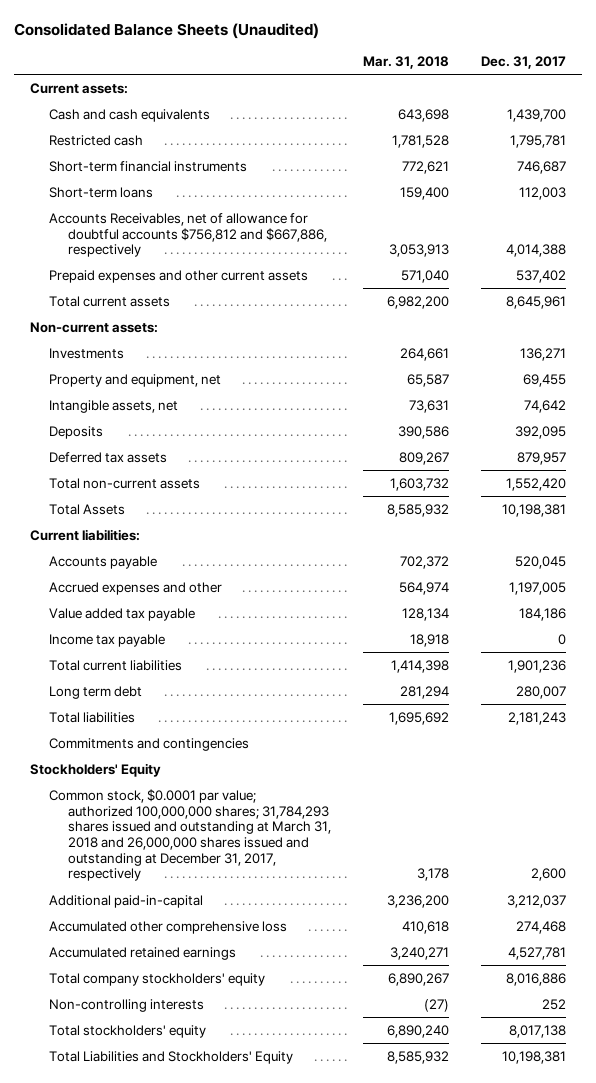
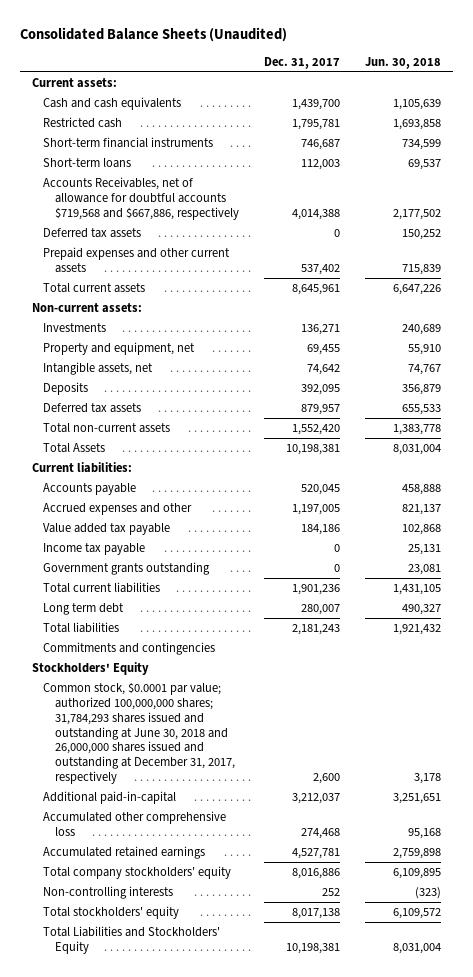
[363,56,450,70] Mar. 31, 2018 -> none
none -> [364,56,441,69] Jun. 30, 2018
[48,212,327,258] Accounts Receivables, net of allowance for doubtful accounts $756,812 and $667,886, respectively -> [43,177,239,220] Accounts Receivables, net of allowance for doubtful accounts $719,568 and $667,886, respectively
none -> [43,228,142,239] Deferred tax assets
none -> [43,562,211,576] Government grants outstanding
[48,788,331,882] Common stock, $0.0001 par value; authorized 100,000,000 shares; 31,784,293 shares issued and outstanding at March 31, 2018 and 26,000,000 shares issued and outstanding at December 31, 2017, respectively -> [43,682,235,785] Common stock, $0.0001 par value; authorized 100,000,000 shares; 31,784,293 shares issued and outstanding at June 30, 2018 and 26,000,000 shares issued and outstanding at December 31, 2017, respectively

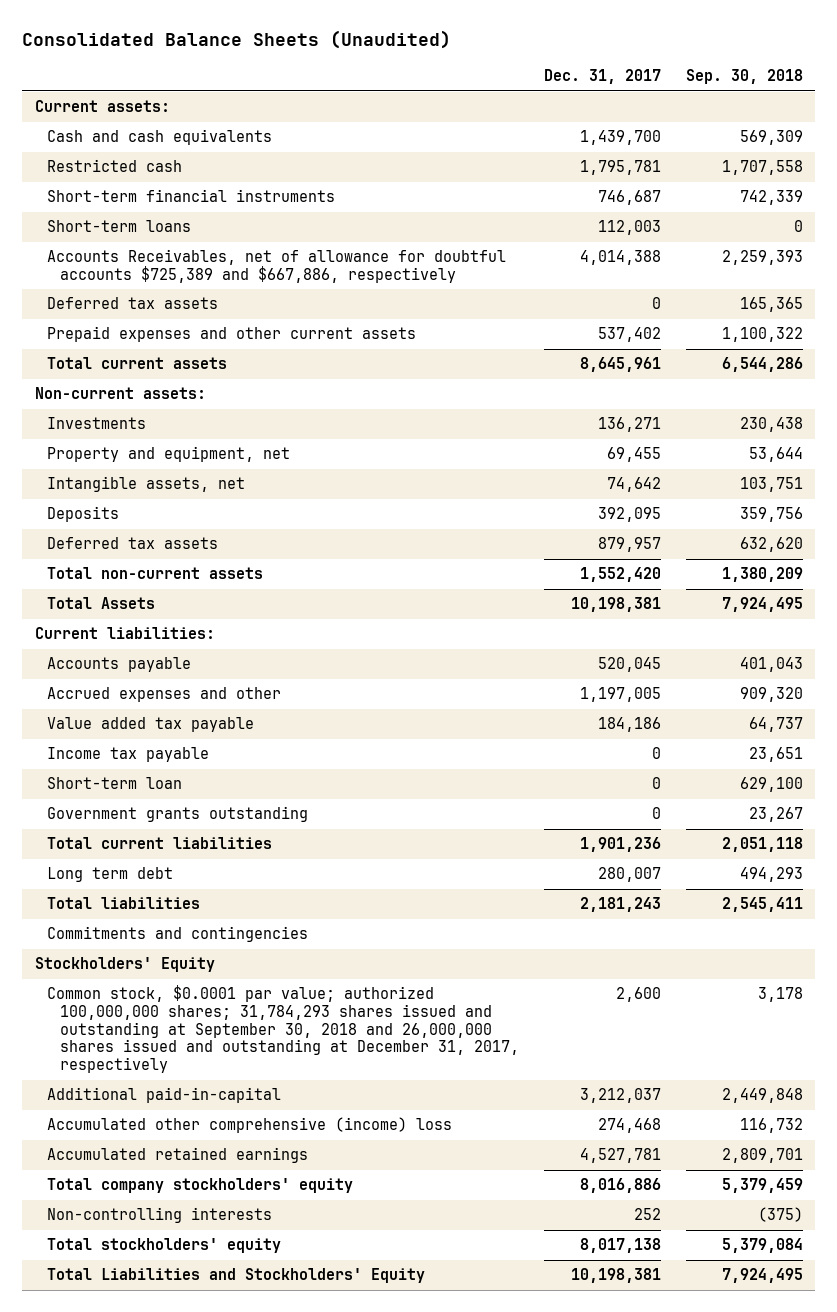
[364,56,441,69] Jun. 30, 2018 -> none
none -> [685,69,803,85] Sep. 30, 2018
[43,177,239,220] Accounts Receivables, net of allowance for doubtful accounts $719,568 and $667,886, respectively -> [47,249,507,284] Accounts Receivables, net of allowance for doubtful accounts $725,389 and $667,886, respectively
none -> [47,777,183,790] Short-term loan
[43,682,235,785] Common stock, $0.0001 par value; authorized 100,000,000 shares; 31,784,293 shares issued and outstanding at June 30, 2018 and 26,000,000 shares issued and outstanding at December 31, 2017, respectively -> [47,985,520,1074] Common stock, $0.0001 par value; authorized 100,000,000 shares; 31,784,293 shares issued and outstanding at September 30, 2018 and 26,000,000 shares issued and outstanding at December 31, 2017, respectively
[43,811,227,837] Accumulated other comprehensive loss -> [47,1117,453,1134] Accumulated other comprehensive (income) loss

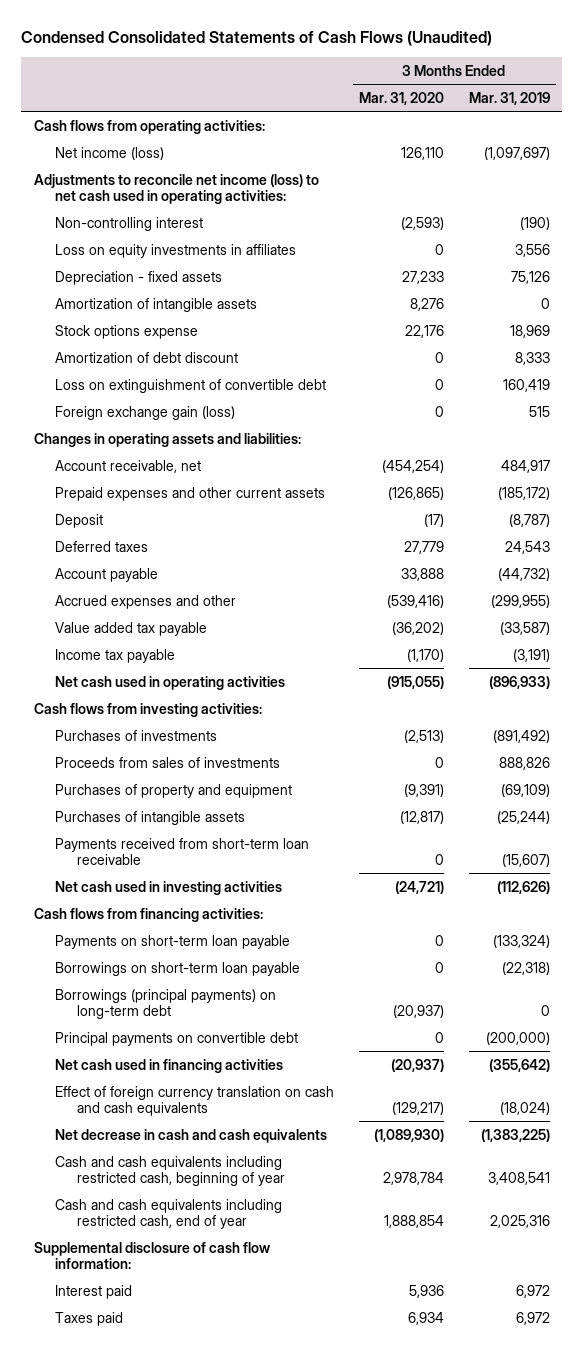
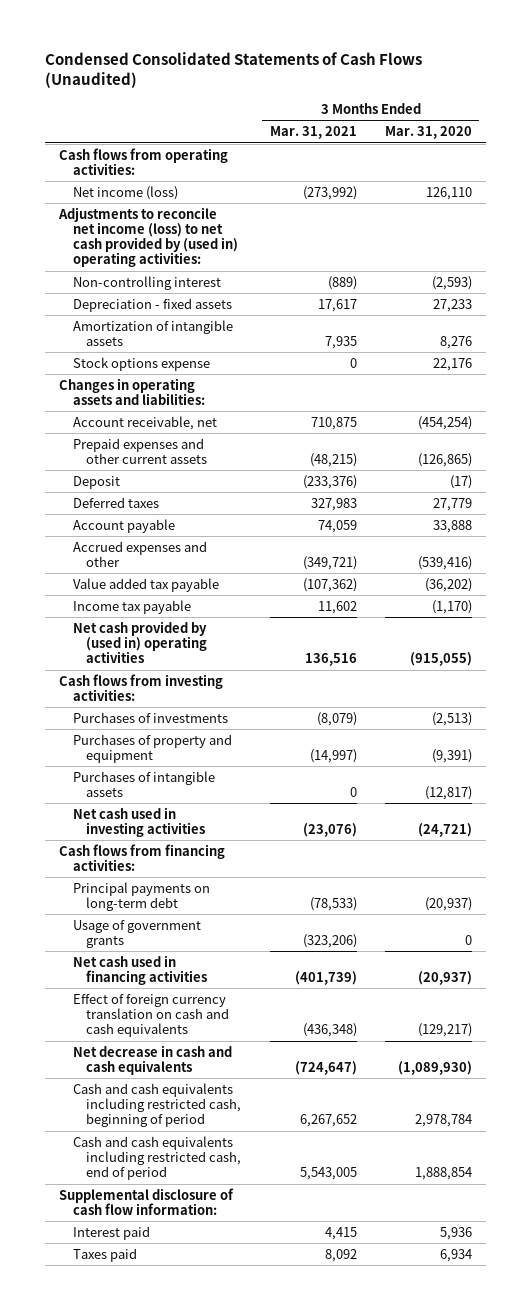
[468,91,550,105] Mar. 31, 2019 -> none
none -> [269,126,357,140] Mar. 31, 2021
[33,173,319,205] Adjustments to reconcile net income (loss) to net cash used in operating activities: -> [58,206,238,268] Adjustments to reconcile net income (loss) to net cash provided by (used in) operating activities:
[55,243,297,258] Loss on equity investments in affiliates -> none
[55,351,239,363] Amortization of debt discount -> none
[55,378,327,393] Loss on extinguishment of convertible debt -> none
[55,405,236,420] Foreign exchange gain (loss) -> none
[55,675,286,690] Net cash used in operating activities -> [72,620,208,664] Net cash provided by (used in) operating activities
[55,756,281,768] Proceeds from sales of investments -> none
[55,837,310,866] Payments received from short-term loan receivable -> none
[55,934,291,949] Payments on short-term loan payable -> none
[55,961,301,976] Borrowings on short-term loan payable -> none
[55,1031,299,1046] Principal payments on convertible debt -> none
[55,988,277,1020] Borrowings (principal payments) on long-term debt -> [72,881,210,912] Principal payments on long-term debt
none -> [72,919,201,949] Usage of government grants
[55,1155,285,1187] Cash and cash equivalents including restricted cash, beginning of year -> [72,1082,242,1128] Cash and cash equivalents including restricted cash, beginning of period
[55,1198,283,1230] Cash and cash equivalents including restricted cash, end of year -> [72,1135,242,1181] Cash and cash equivalents including restricted cash, end of period

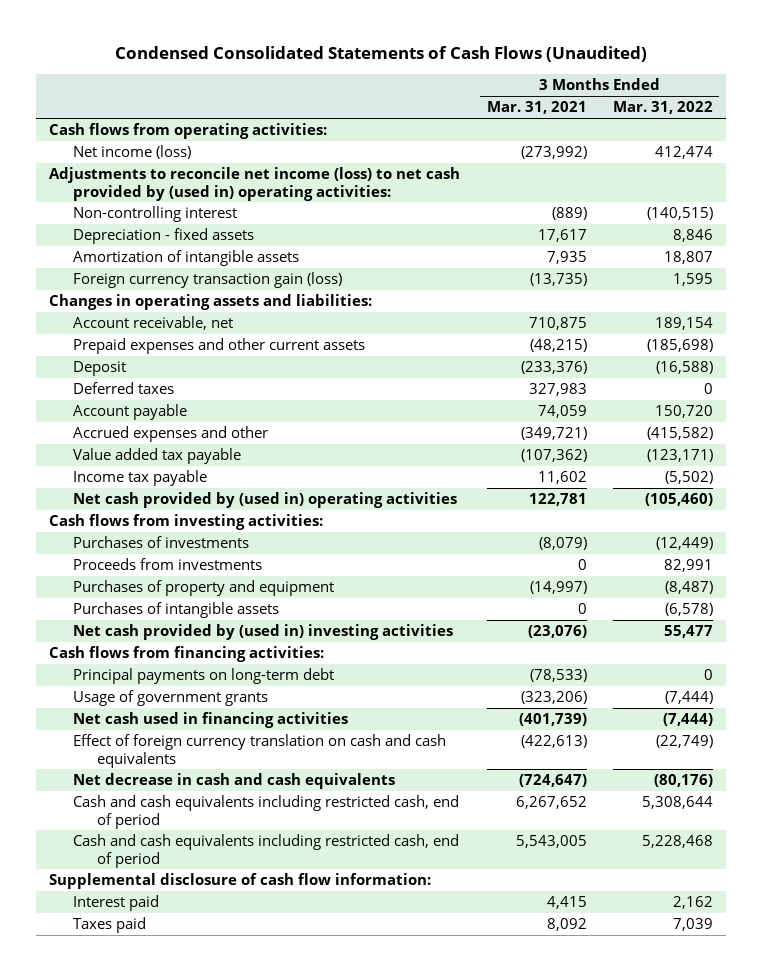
[384,126,472,140] Mar. 31, 2020 -> none
none -> [612,101,713,115] Mar. 31, 2022
[72,356,210,371] Stock options expense -> none
none -> [72,272,342,289] Foreign currency transaction gain (loss)
[304,653,357,667] 136,516 -> [528,493,587,507] 122,781
none -> [72,558,262,571] Proceeds from investments
[72,806,206,838] Net cash used in investing activities -> [72,624,453,641] Net cash provided by (used in) investing activities
[302,1023,357,1038] (436,348) -> [520,735,587,749] (422,613)
[72,1082,242,1128] Cash and cash equivalents including restricted cash, beginning of period -> [72,795,459,829] Cash and cash equivalents including restricted cash, end of period

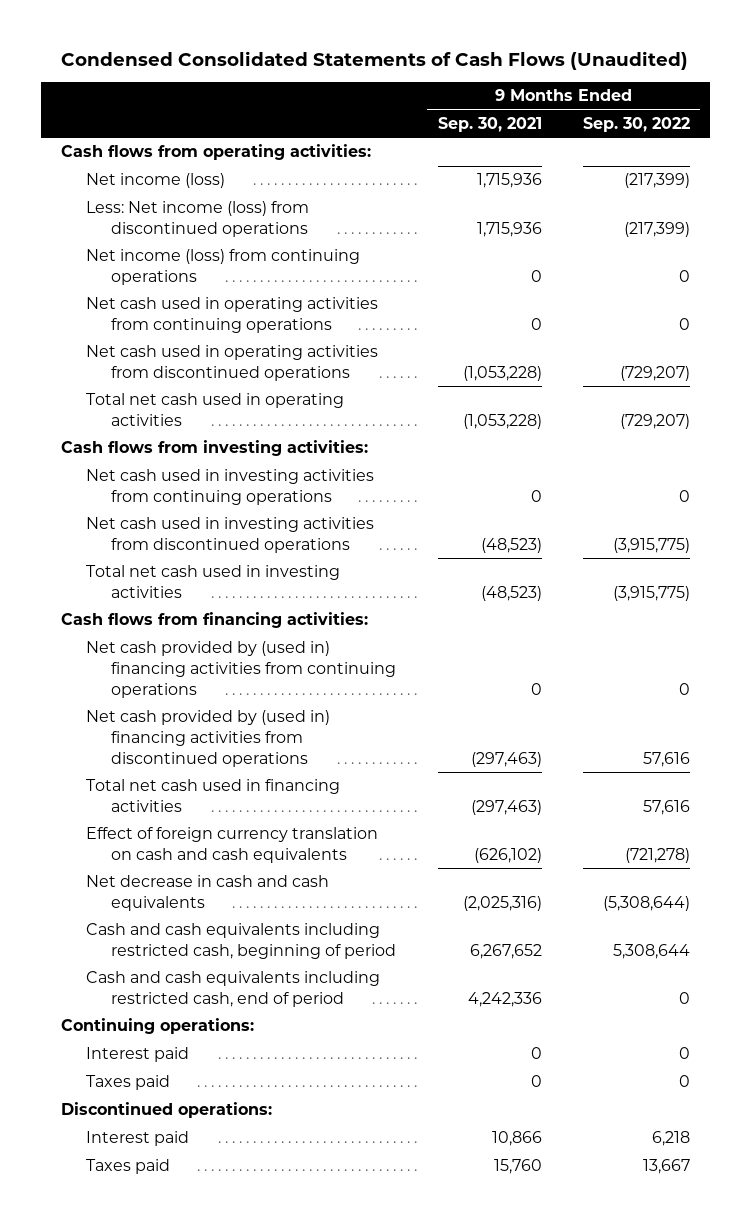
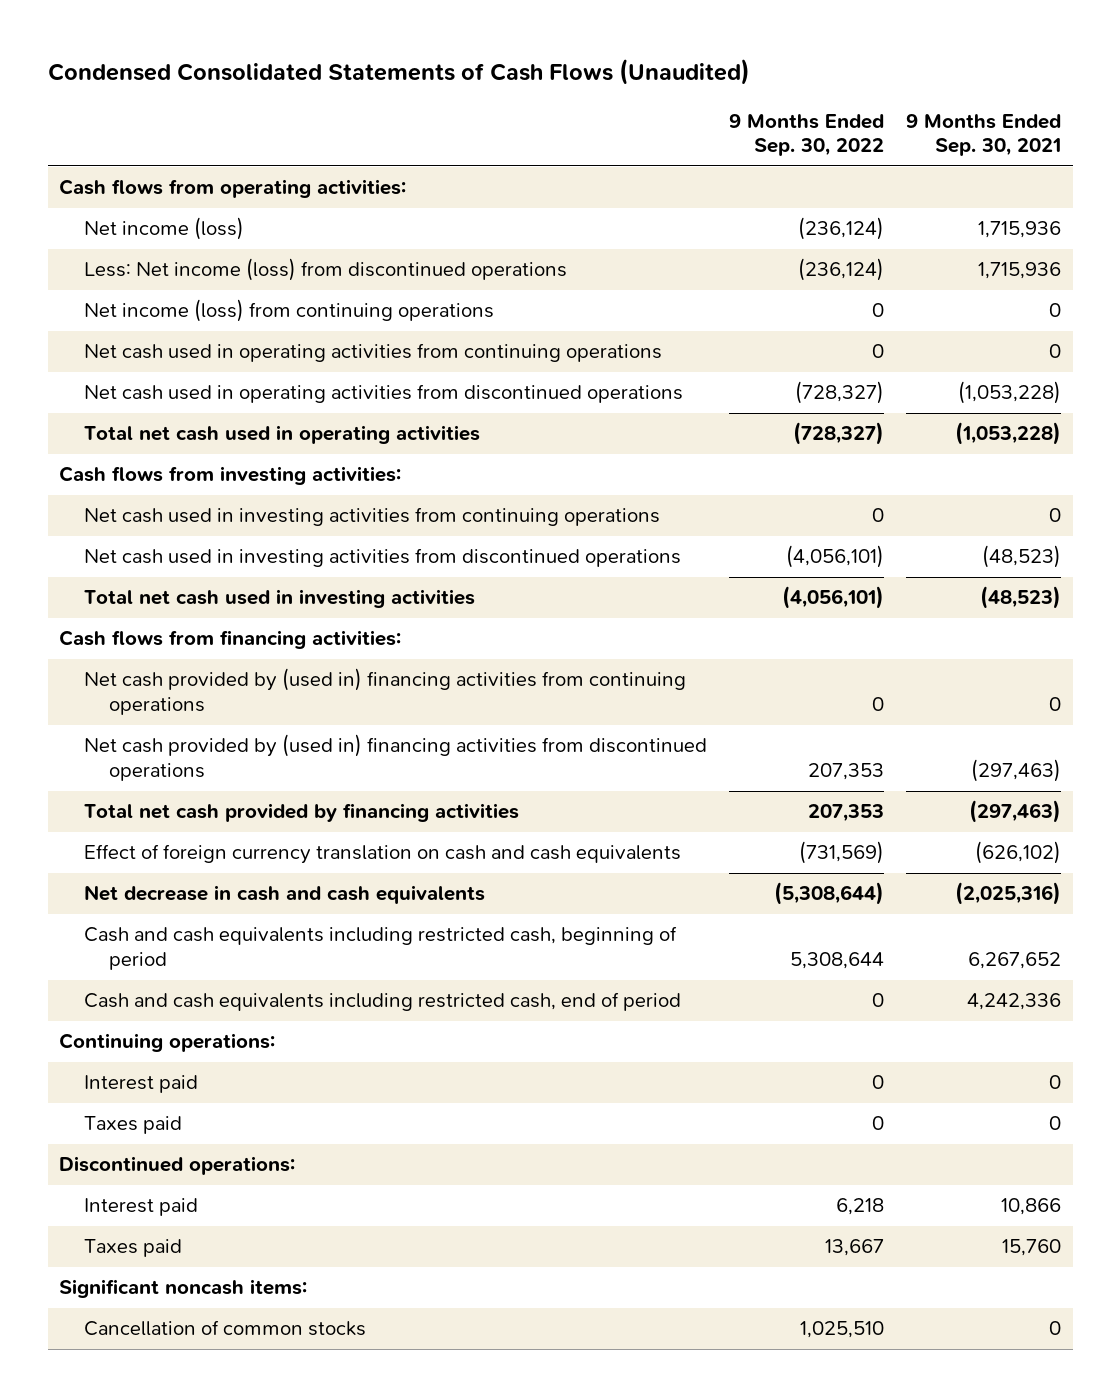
[623,173,690,189] (217,399) -> [798,217,885,241] (236,124)
[623,222,690,238] (217,399) -> [798,258,885,282] (236,124)
[619,366,690,382] (729,207) -> [795,381,885,405] (728,327)
[619,414,690,430] (729,207) -> [793,422,885,446] (728,327)
[612,538,690,554] (3,915,775) -> [786,545,885,569] (4,056,101)
[612,586,690,602] (3,915,775) -> [782,586,885,610] (4,056,101)
[642,752,690,768] 57,616 -> [808,763,885,781] 207,353
[86,779,341,813] Total net cash used in financing activities -> [83,803,519,823] Total net cash provided by financing activities
[642,800,690,816] 57,616 -> [808,804,885,823] 207,353
[624,848,690,864] (721,278) -> [799,841,885,865] (731,569)
none -> [58,1279,307,1299] Significant noncash items:
none -> [83,1320,366,1337] Cancellation of common stocks

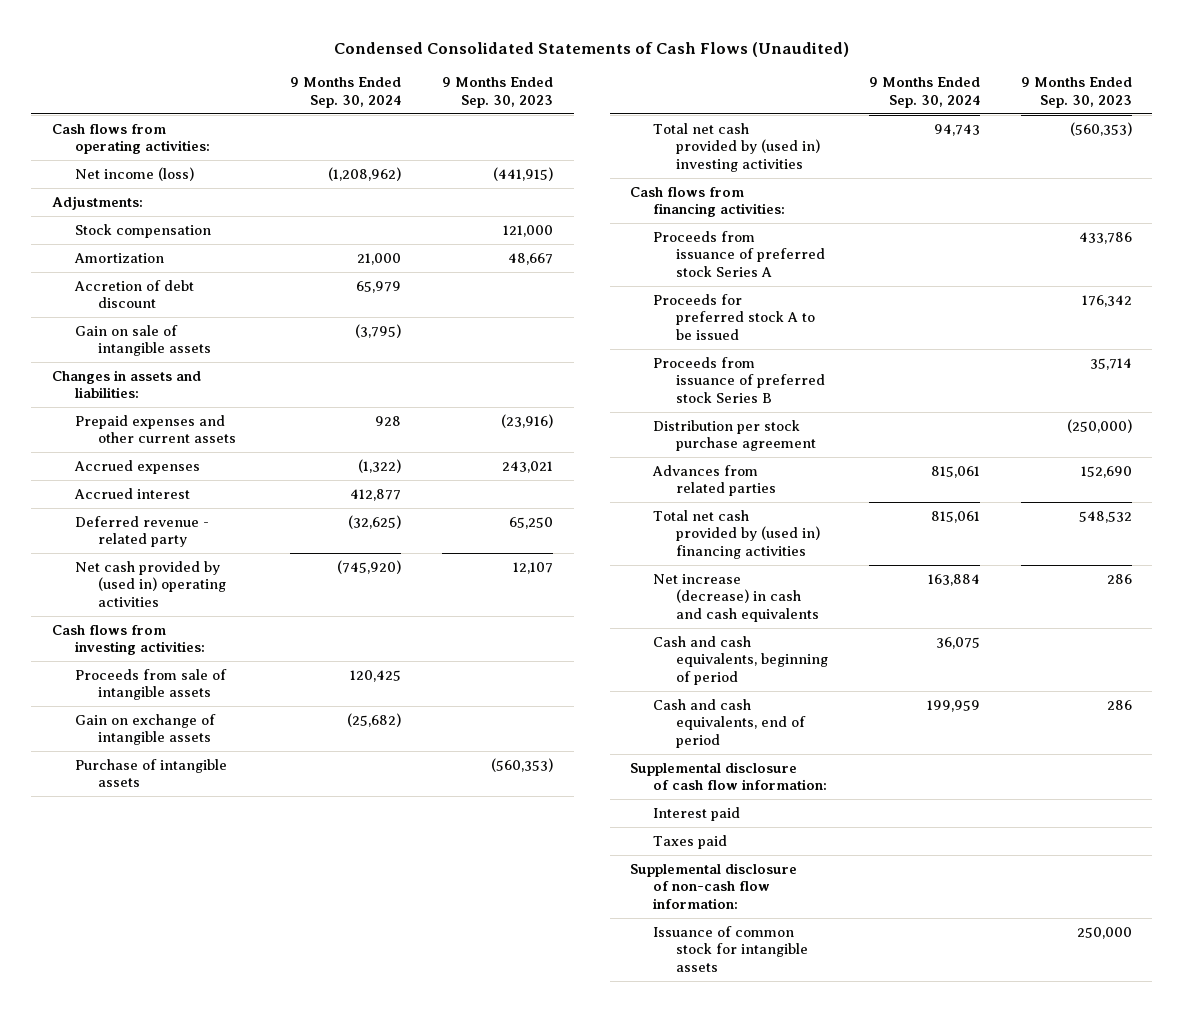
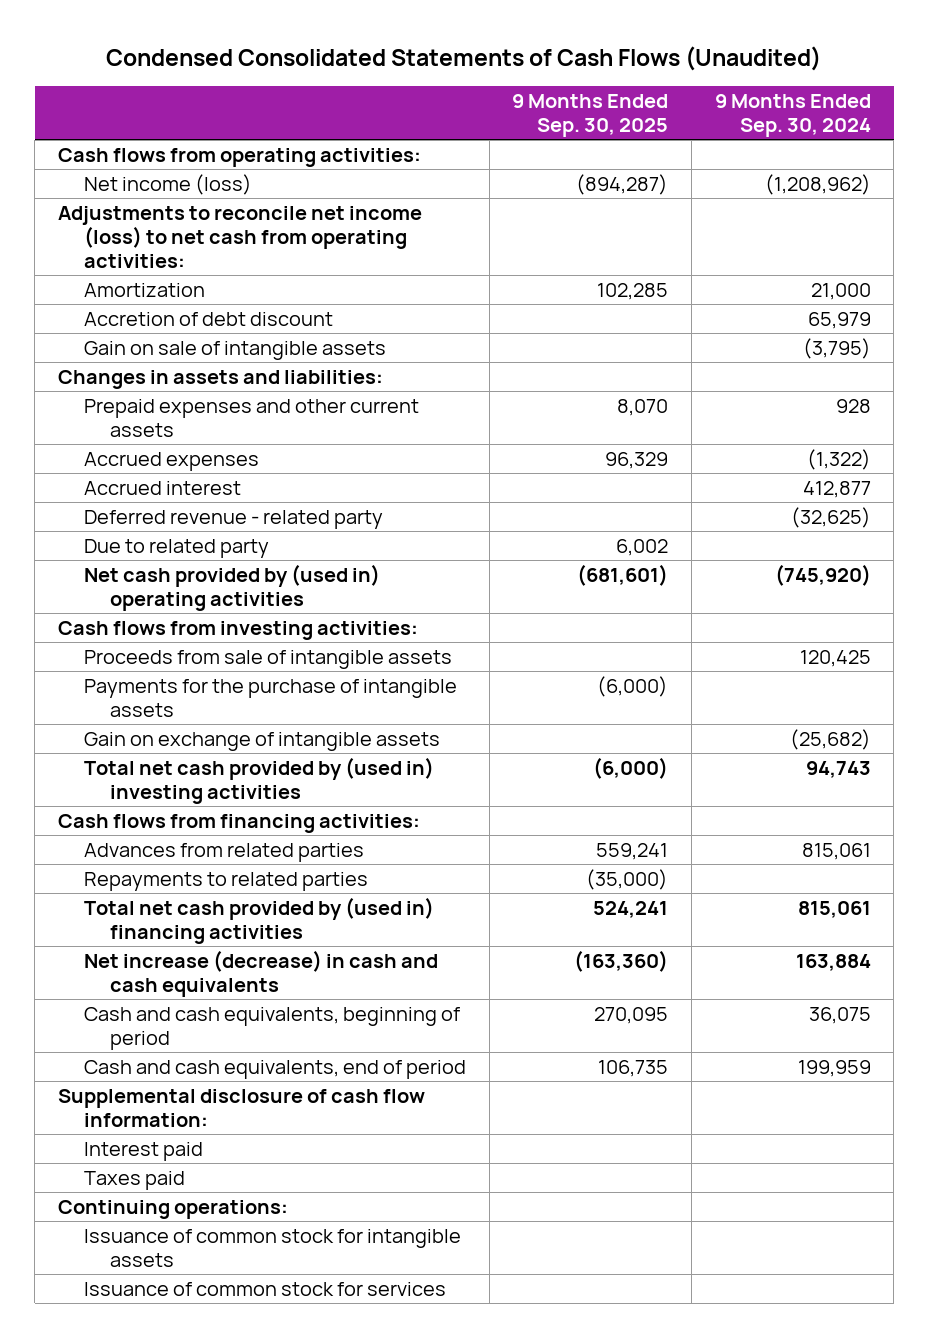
[442,77,554,108] 9 Months Ended Sep. 30, 2023 -> none
none -> [512,94,669,138] 9 Months Ended Sep. 30, 2025
[74,223,211,238] Stock compensation -> none
[51,195,143,210] Adjustments: -> [58,205,423,268] Adjustments to reconcile net income (loss) to net cash from operating activities:
none -> [84,538,270,558] Due to related party
none -> [84,678,458,717] Payments for the purchase of intangible assets
[74,758,227,788] Purchase of intangible assets -> none
[653,230,826,277] Proceeds from issuance of preferred stock Series A -> none
[653,293,816,340] Proceeds for preferred stock A to be issued -> none
[653,356,826,403] Proceeds from issuance of preferred stock Series B -> none
[653,419,817,452] Distribution per stock purchase agreement -> none
none -> [84,871,369,891] Repayments to related parties
[630,862,798,909] Supplemental disclosure of non-cash flow information: -> none
none -> [58,1199,289,1219] Continuing operations:
none -> [84,1281,447,1296] Issuance of common stock for services

